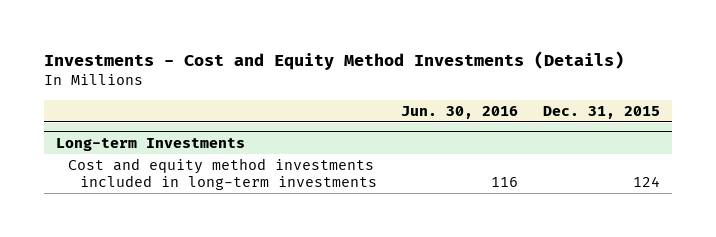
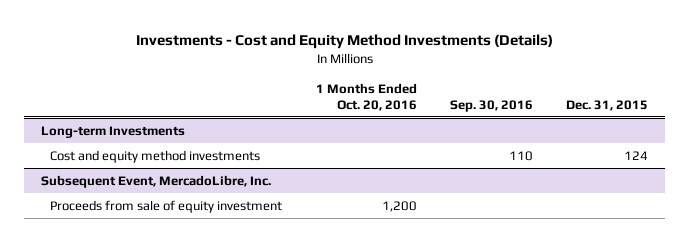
[401,105,519,119] Jun. 30, 2016 -> none
none -> [315,82,417,111] 1 Months Ended Oct. 20, 2016
none -> [449,99,533,112] Sep. 30, 2016
[68,158,378,191] Cost and equity method investments included in long-term investments -> [50,149,261,163] Cost and equity method investments
none -> [40,174,271,188] Subsequent Event, MercadoLibre, Inc.
none -> [50,199,283,213] Proceeds from sale of equity investment

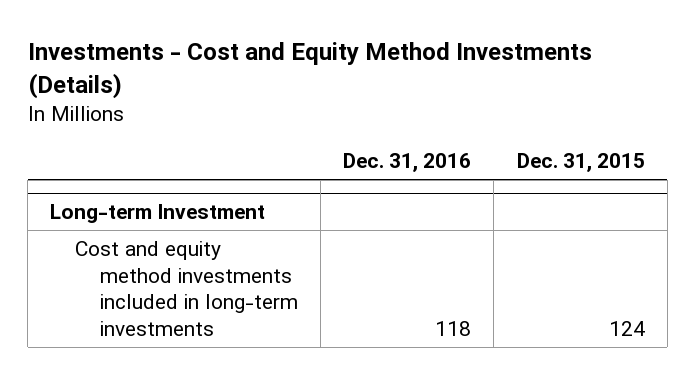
[315,82,417,111] 1 Months Ended Oct. 20, 2016 -> none
[449,99,533,112] Sep. 30, 2016 -> none
none -> [343,152,472,172] Dec. 31, 2016
[40,174,271,188] Subsequent Event, MercadoLibre, Inc. -> none
[50,199,283,213] Proceeds from sale of equity investment -> none
[40,125,185,138] Long-term Investments -> [50,204,266,224] Long-term Investment
[50,149,261,163] Cost and equity method investments -> [75,241,299,336] Cost and equity method investments included in long-term investments

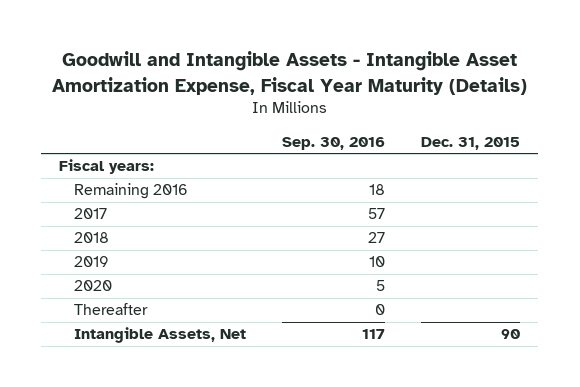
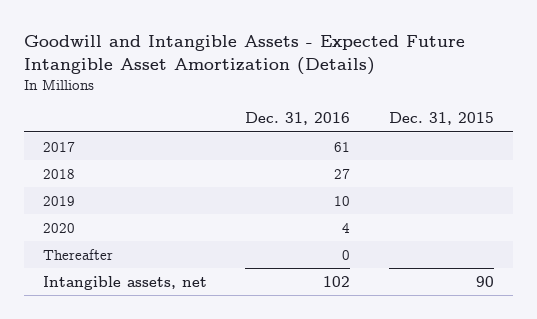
[51,51,527,95] Goodwill and Intangible Assets - Intangible Asset Amortization Expense, Fiscal Year Maturity (Details) -> [23,34,465,75] Goodwill and Intangible Assets - Expected Future Intangible Asset Amortization (Details)
[282,137,386,151] Sep. 30, 2016 -> none
none -> [245,112,351,126] Dec. 31, 2016
[59,159,155,175] Fiscal years: -> none
[74,183,189,200] Remaining 2016 -> none
[74,327,247,344] Intangible Assets, Net -> [42,275,207,290] Intangible assets, net

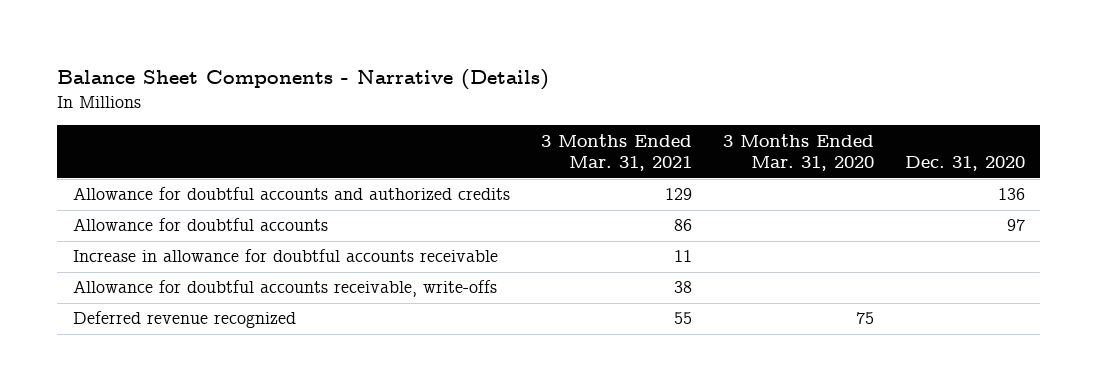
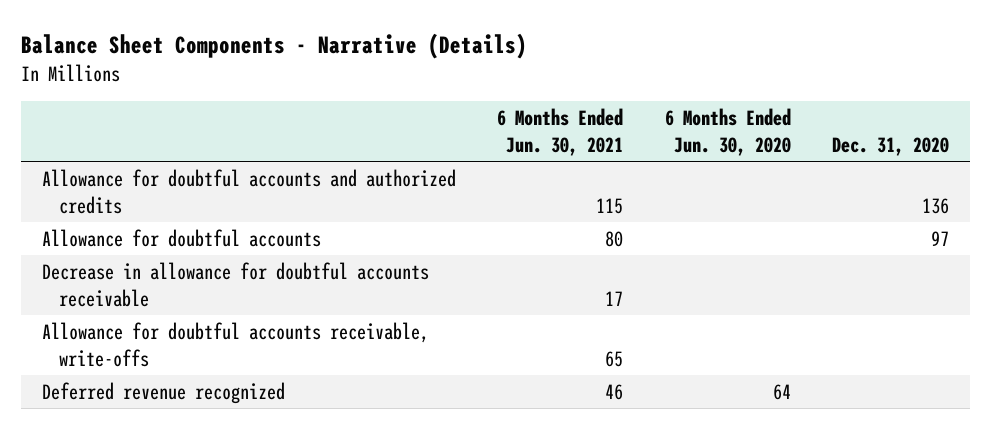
[540,133,692,172] 3 Months Ended Mar. 31, 2021 -> none
[722,133,874,172] 3 Months Ended Mar. 31, 2020 -> none
none -> [497,108,624,156] 6 Months Ended Jun. 30, 2021
none -> [664,108,791,156] 6 Months Ended Jun. 30, 2020
[72,249,498,263] Increase in allowance for doubtful accounts receivable -> [41,261,429,307] Decrease in allowance for doubtful accounts receivable

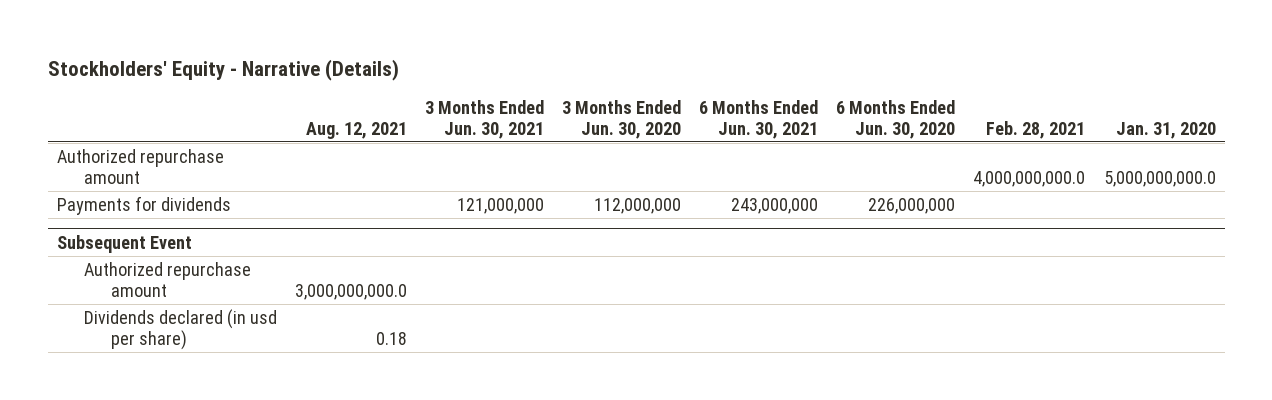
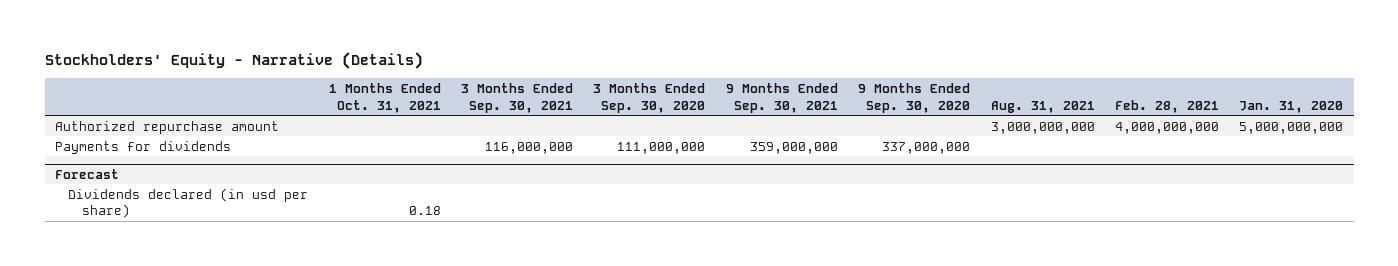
[306,121,408,139] Aug. 12, 2021 -> none
[425,99,545,139] 3 Months Ended Jun. 30, 2021 -> none
[562,99,682,139] 3 Months Ended Jun. 30, 2020 -> none
[699,99,819,139] 6 Months Ended Jun. 30, 2021 -> none
[836,99,956,139] 6 Months Ended Jun. 30, 2020 -> none
none -> [328,83,441,113] 1 Months Ended Oct. 31, 2021
none -> [461,83,574,113] 3 Months Ended Sep. 30, 2021
none -> [593,83,706,113] 3 Months Ended Sep. 30, 2020
none -> [725,83,838,113] 9 Months Ended Sep. 30, 2021
none -> [858,83,971,113] 9 Months Ended Sep. 30, 2020
none -> [990,100,1095,113] Aug. 31, 2021
[973,171,1086,188] 4,000,000,000.0 -> [1115,121,1220,134] 4,000,000,000
[1103,171,1216,188] 5,000,000,000.0 -> [1239,121,1344,134] 5,000,000,000
[56,234,192,253] Subsequent Event -> none
[84,261,252,298] Authorized repurchase amount -> none
[84,308,278,351] Dividends declared (in usd per share) -> none
none -> [55,168,120,179] Forecast
none -> [68,187,309,219] Dividends declared (in usd per share)

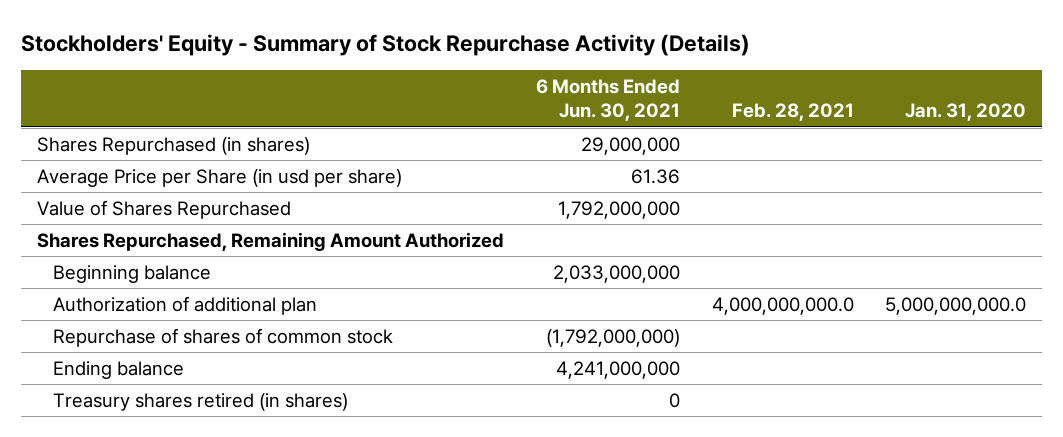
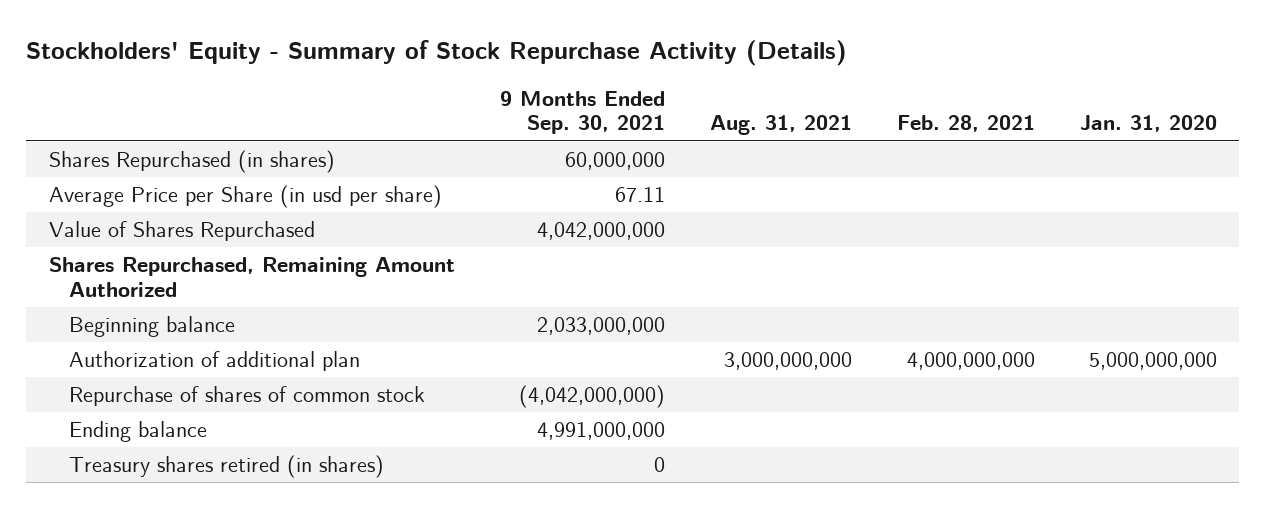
[535,79,680,122] 6 Months Ended Jun. 30, 2021 -> none
none -> [499,90,665,135] 9 Months Ended Sep. 30, 2021
none -> [709,115,852,136] Aug. 31, 2021
[711,297,854,316] 4,000,000,000.0 -> [906,352,1035,371] 4,000,000,000
[885,297,1027,316] 5,000,000,000.0 -> [1088,352,1217,371] 5,000,000,000

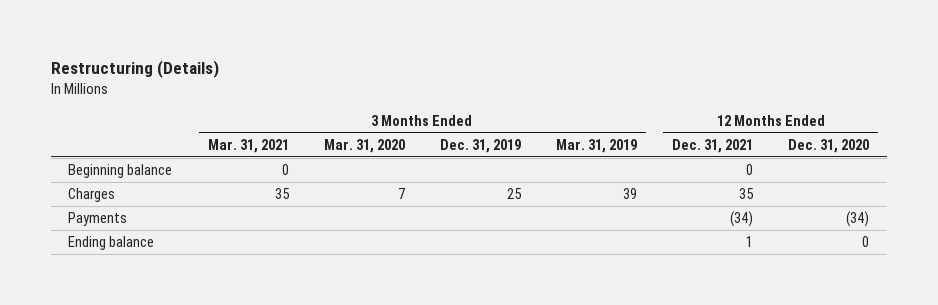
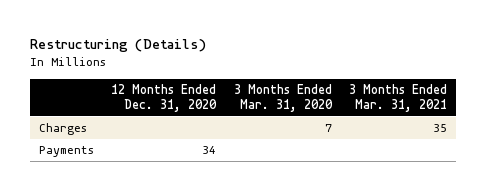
[439,138,521,153] Dec. 31, 2019 -> none
[556,138,638,153] Mar. 31, 2019 -> none
[672,138,754,153] Dec. 31, 2021 -> none
[68,164,173,179] Beginning balance -> none
[68,236,155,251] Ending balance -> none
[846,211,870,228] (34) -> [202,146,217,155] 34

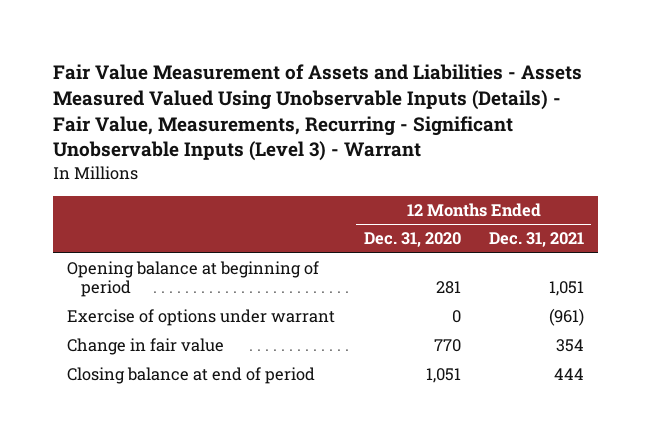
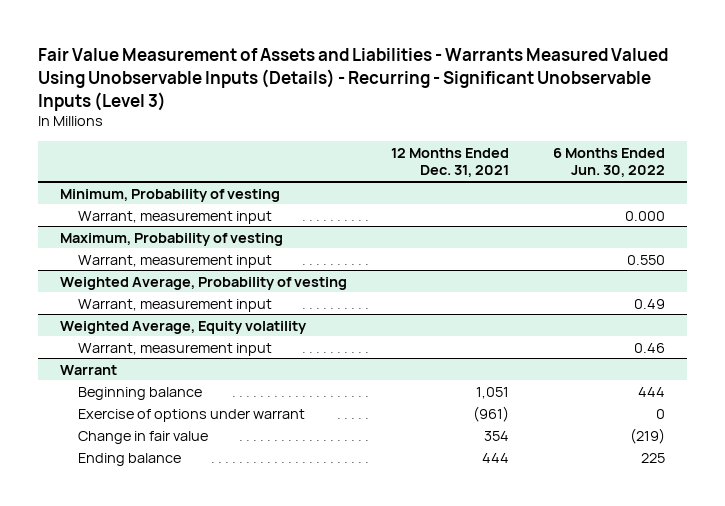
[53,63,583,162] Fair Value Measurement of Assets and Liabilities - Assets Measured Valued Using Unobservable Inputs (Details) - Fair Value, Measurements, Recurring - Significant Unobservable Inputs (Level 3) - Warrant -> [38,48,669,111] Fair Value Measurement of Assets and Liabilities - Warrants Measured Valued Using Unobservable Inputs (Details) - Recurring - Significant Unobservable Inputs (Level 3)
[363,232,461,248] Dec. 31, 2020 -> none
none -> [552,147,665,178] 6 Months Ended Jun. 30, 2022
none -> [60,188,281,202] Minimum, Probability of vesting
none -> [78,210,273,224] Warrant, measurement input
none -> [60,232,284,246] Maximum, Probability of vesting
none -> [78,254,273,268] Warrant, measurement input
none -> [60,276,348,290] Weighted Average, Probability of vesting
none -> [78,298,273,312] Warrant, measurement input
none -> [60,320,308,334] Weighted Average, Equity volatility
none -> [78,342,273,356] Warrant, measurement input
none -> [60,364,118,375] Warrant
[67,261,320,298] Opening balance at beginning of period -> [78,386,203,400] Beginning balance
[67,367,316,385] Closing balance at end of period -> [78,452,182,466] Ending balance

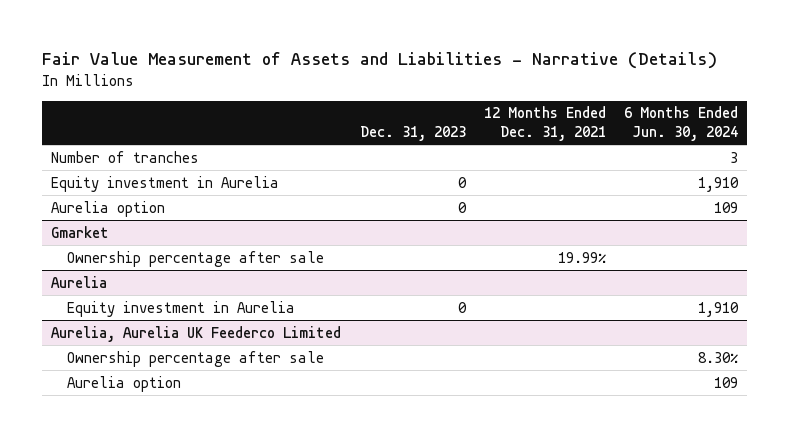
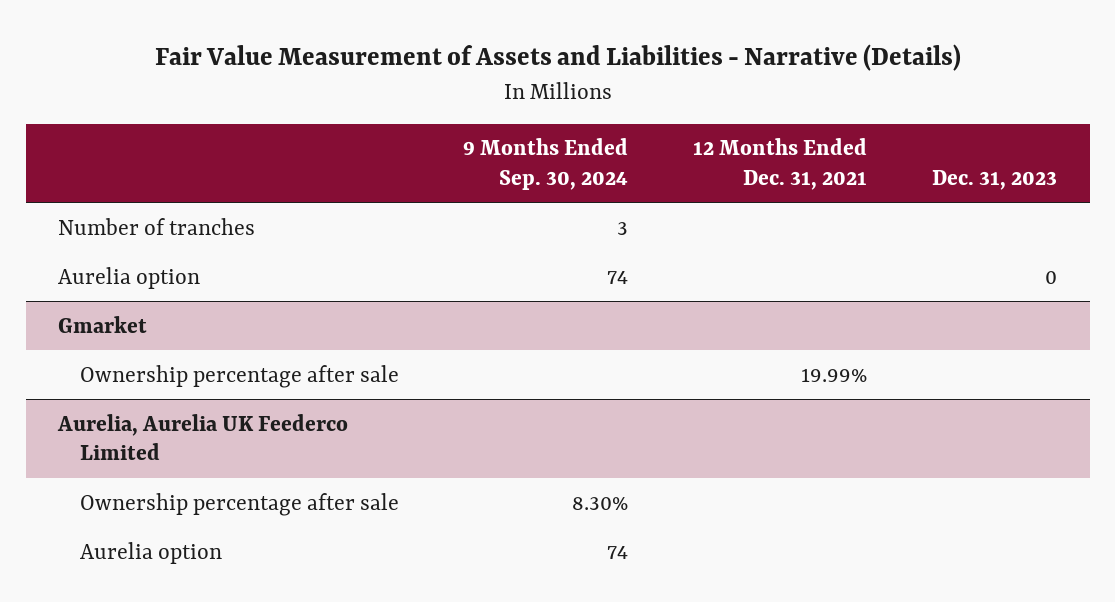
[624,106,739,141] 6 Months Ended Jun. 30, 2024 -> none
none -> [463,138,629,190] 9 Months Ended Sep. 30, 2024
[51,175,280,192] Equity investment in Aurelia -> none
[51,275,108,288] Aurelia -> none
[66,300,295,317] Equity investment in Aurelia -> none

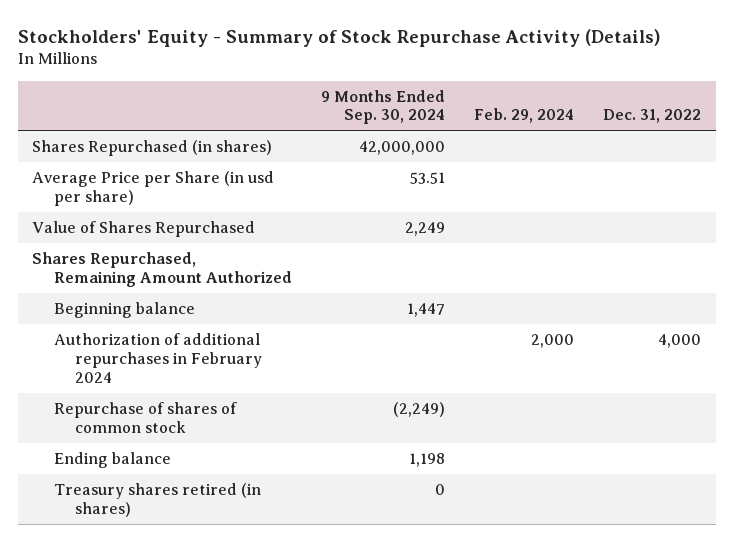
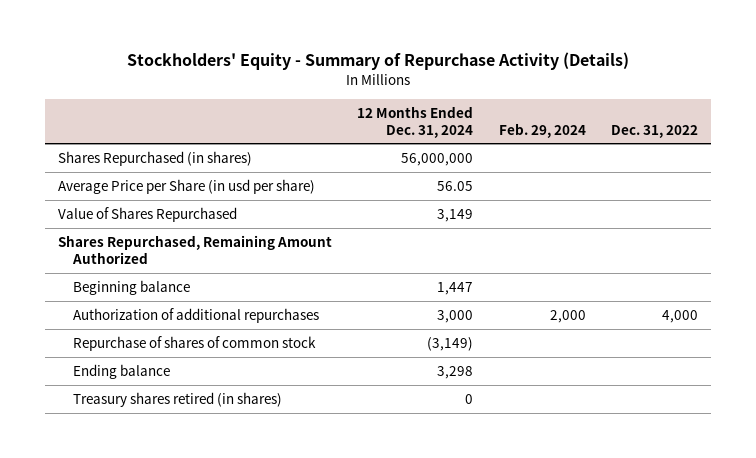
[17,28,661,47] Stockholders' Equity - Summary of Stock Repurchase Activity (Details) -> [126,52,629,71] Stockholders' Equity - Summary of Repurchase Activity (Details)
[320,89,445,125] 9 Months Ended Sep. 30, 2024 -> none
none -> [357,105,474,138] 12 Months Ended Dec. 31, 2024
[53,332,263,383] Authorization of additional repurchases in February 2024 -> [73,307,320,323] Authorization of additional repurchases

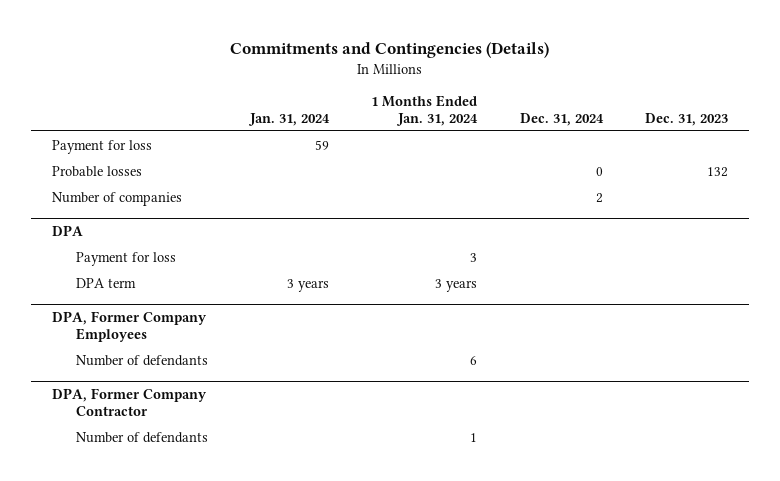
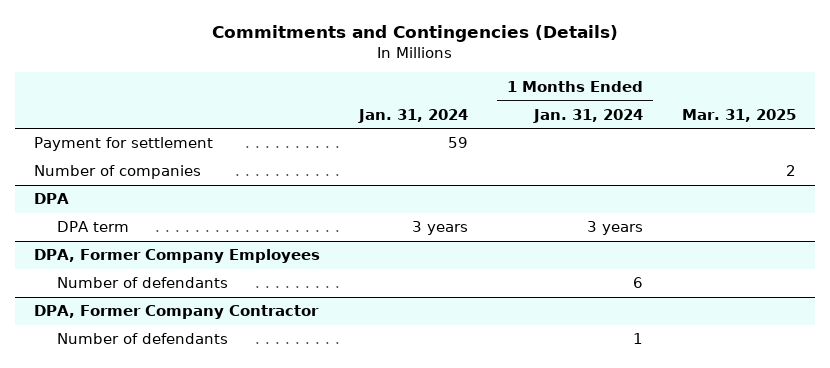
[519,112,604,126] Dec. 31, 2024 -> none
[644,112,728,126] Dec. 31, 2023 -> none
none -> [681,108,796,122] Mar. 31, 2025
[52,165,143,177] Probable losses -> none
[52,139,153,154] Payment for loss -> [34,137,214,152] Payment for settlement
[75,251,176,266] Payment for loss -> none

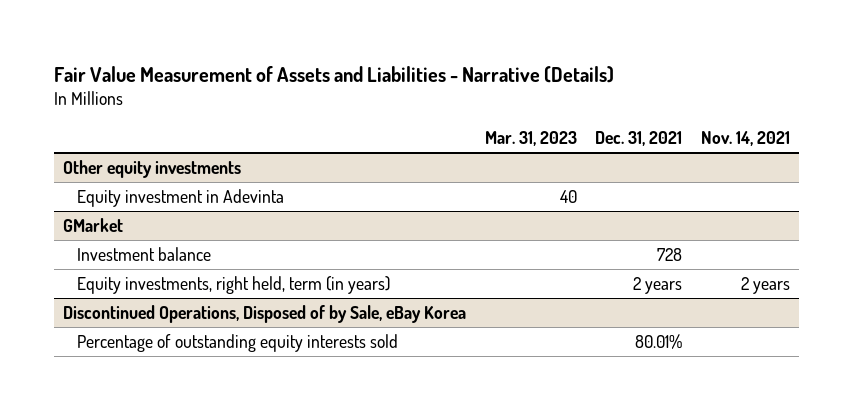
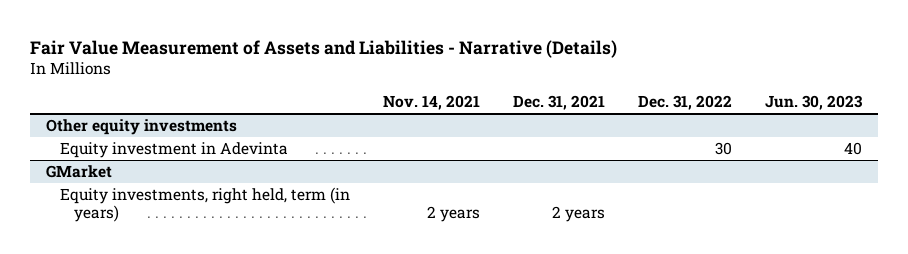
[484,131,577,147] Mar. 31, 2023 -> none
none -> [637,95,732,111] Dec. 31, 2022
none -> [764,95,863,111] Jun. 30, 2023
[77,247,212,262] Investment balance -> none
[63,305,467,324] Discontinued Operations, Disposed of by Sale, eBay Korea -> none
[77,334,399,353] Percentage of outstanding equity interests sold -> none

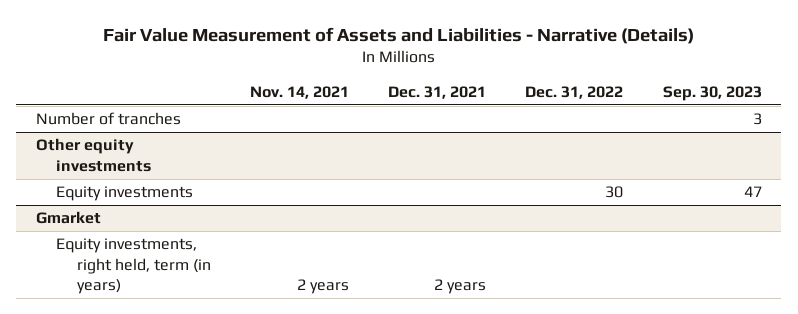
[764,95,863,111] Jun. 30, 2023 -> none
none -> [662,85,762,101] Sep. 30, 2023
none -> [35,112,181,126] Number of tranches
[60,142,289,159] Equity investment in Adevinta -> [56,186,194,202] Equity investments
[46,165,113,179] GMarket -> [35,211,101,225] Gmarket

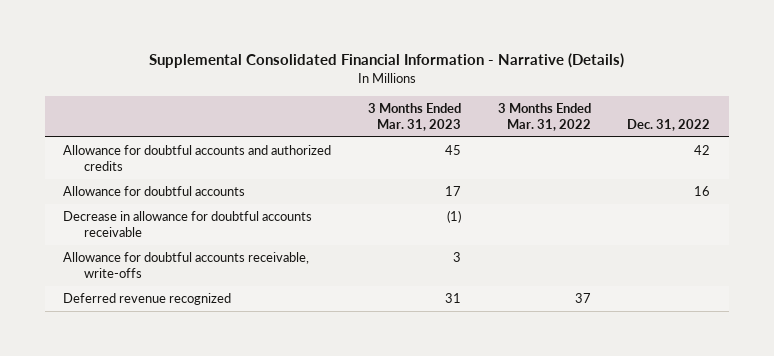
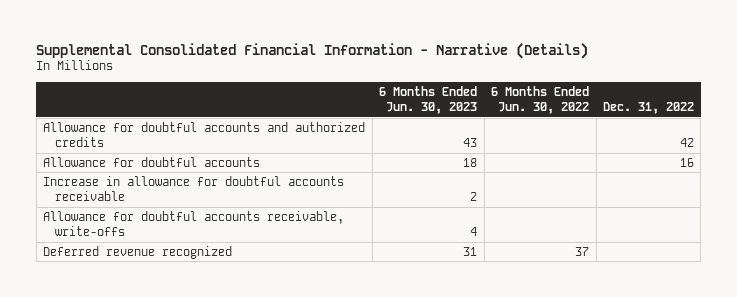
[367,103,461,131] 3 Months Ended Mar. 31, 2023 -> none
[497,103,591,131] 3 Months Ended Mar. 31, 2022 -> none
none -> [379,86,478,115] 6 Months Ended Jun. 30, 2023
none -> [491,86,590,115] 6 Months Ended Jun. 30, 2022
[63,211,313,237] Decrease in allowance for doubtful accounts receivable -> [43,175,345,201] Increase in allowance for doubtful accounts receivable

